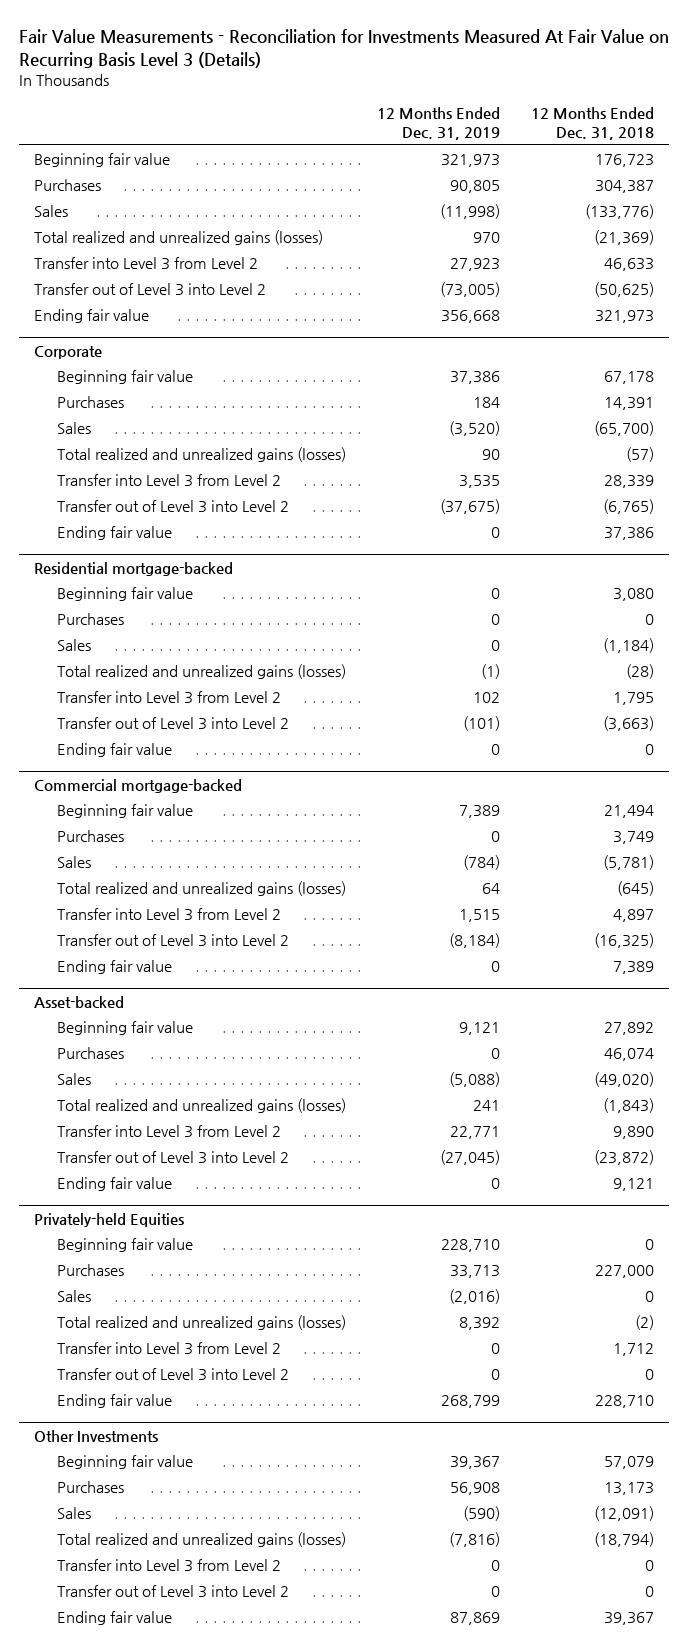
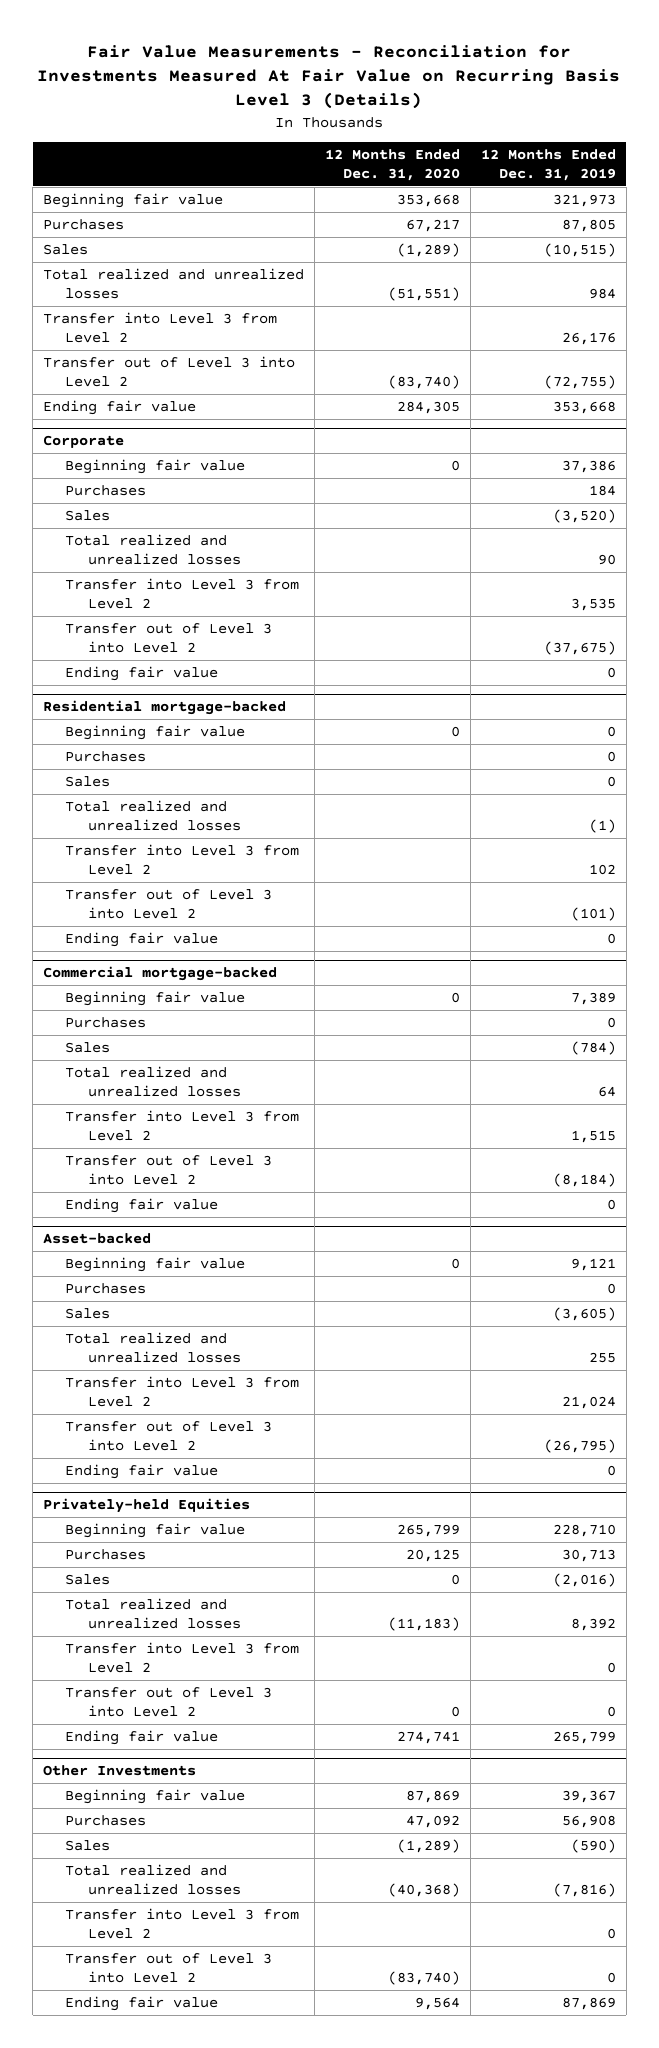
[530,107,654,141] 12 Months Ended Dec. 31, 2018 -> none
none -> [324,149,460,182] 12 Months Ended Dec. 31, 2020
[450,180,501,194] 90,805 -> [561,218,616,232] 87,805
[440,204,501,220] (11,998) -> [543,242,616,257] (10,515)
[34,230,324,246] Total realized and unrealized gains (losses) -> [42,267,304,299] Total realized and unrealized losses
[473,232,501,244] 970 -> [588,287,616,299] 984
[450,258,501,272] 27,923 -> [561,331,616,345] 26,176
[440,282,501,298] (73,005) -> [543,374,616,389] (72,755)
[441,310,501,324] 356,668 -> [552,400,616,414] 353,668
[57,447,347,463] Total realized and unrealized gains (losses) -> [65,533,241,565] Total realized and unrealized losses
[57,664,347,680] Total realized and unrealized gains (losses) -> [65,799,241,831] Total realized and unrealized losses
[57,881,347,897] Total realized and unrealized gains (losses) -> [65,1065,241,1097] Total realized and unrealized losses
[449,1072,501,1088] (5,088) -> [552,1306,616,1321] (3,605)
[57,1098,347,1114] Total realized and unrealized gains (losses) -> [65,1331,241,1363] Total realized and unrealized losses
[473,1100,501,1112] 241 -> [588,1351,616,1363] 255
[450,1126,501,1140] 22,771 -> [561,1395,616,1409] 21,024
[440,1150,501,1166] (27,045) -> [543,1438,616,1453] (26,795)
[450,1265,501,1279] 33,713 -> [561,1548,616,1562] 30,713
[57,1315,347,1331] Total realized and unrealized gains (losses) -> [65,1597,241,1629] Total realized and unrealized losses
[441,1395,501,1409] 268,799 -> [552,1730,616,1744] 265,799
[57,1532,347,1548] Total realized and unrealized gains (losses) -> [65,1863,241,1895] Total realized and unrealized losses

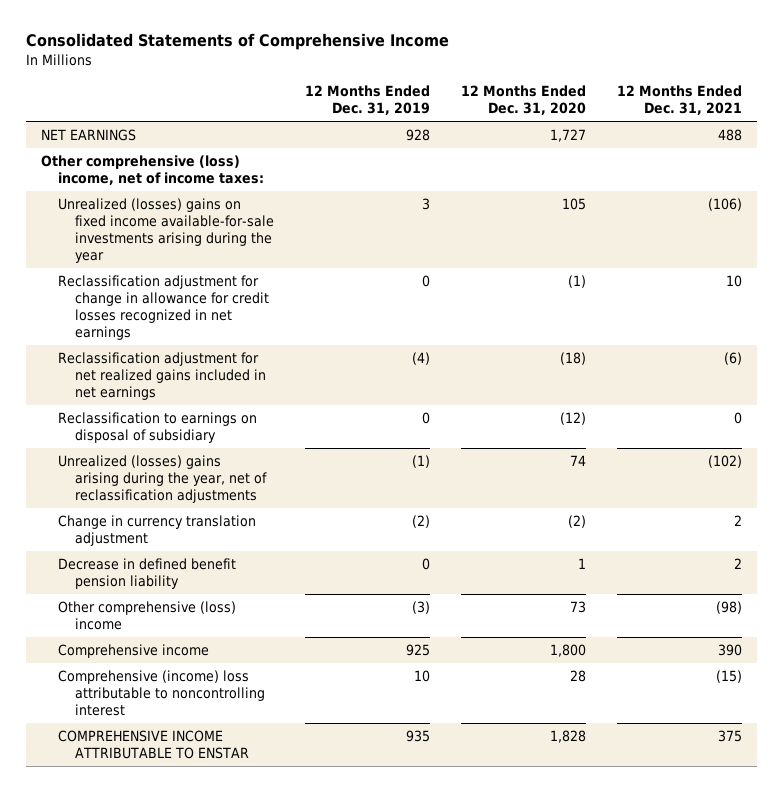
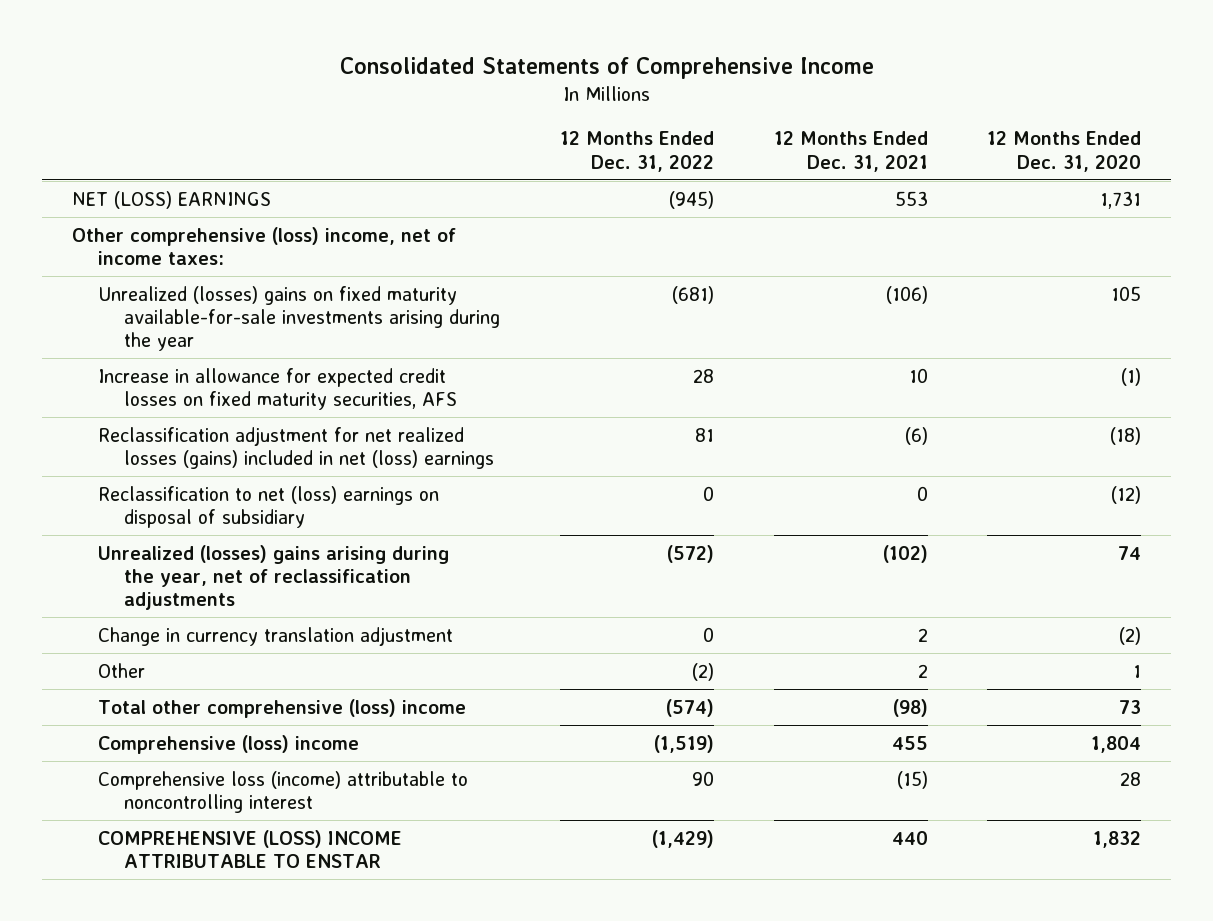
[305,85,431,115] 12 Months Ended Dec. 31, 2019 -> none
none -> [559,131,714,172] 12 Months Ended Dec. 31, 2022
[41,129,137,142] NET EARNINGS -> [72,190,272,209] NET (LOSS) EARNINGS
[550,129,587,143] 1,727 -> [1100,190,1142,209] 1,731
[718,129,743,142] 488 -> [894,190,928,206] 553
[58,275,270,340] Reclassification adjustment for change in allowance for credit losses recognized in net earnings -> none
[58,198,275,263] Unrealized (losses) gains on fixed income available-for-sale investments arising during the year -> [98,285,501,352] Unrealized (losses) gains on fixed maturity available-for-sale investments arising during the year
none -> [98,367,458,411] Increase in allowance for expected credit losses on fixed maturity securities, AFS
[58,352,267,400] Reclassification adjustment for net realized gains included in net earnings -> [98,426,495,470] Reclassification adjustment for net realized losses (gains) included in net (loss) earnings
[58,412,258,443] Reclassification to earnings on disposal of subsidiary -> [98,485,440,529] Reclassification to net (loss) earnings on disposal of subsidiary
[58,558,237,589] Decrease in defined benefit pension liability -> none
none -> [98,662,146,678] Other
[58,601,237,630] Other comprehensive (loss) income -> [98,698,467,718] Total other comprehensive (loss) income
[58,644,210,659] Comprehensive income -> [98,734,360,754] Comprehensive (loss) income
[550,644,587,658] 1,800 -> [1091,735,1142,753] 1,804
[718,644,743,657] 390 -> [891,735,928,750] 455
[58,670,266,716] Comprehensive (income) loss attributable to noncontrolling interest -> [98,770,469,814] Comprehensive loss (income) attributable to noncontrolling interest
[58,730,250,759] COMPREHENSIVE INCOME ATTRIBUTABLE TO ENSTAR -> [98,829,403,869] COMPREHENSIVE (LOSS) INCOME ATTRIBUTABLE TO ENSTAR
[550,730,587,744] 1,828 -> [1093,830,1142,848] 1,832
[718,730,743,743] 375 -> [891,830,928,845] 440

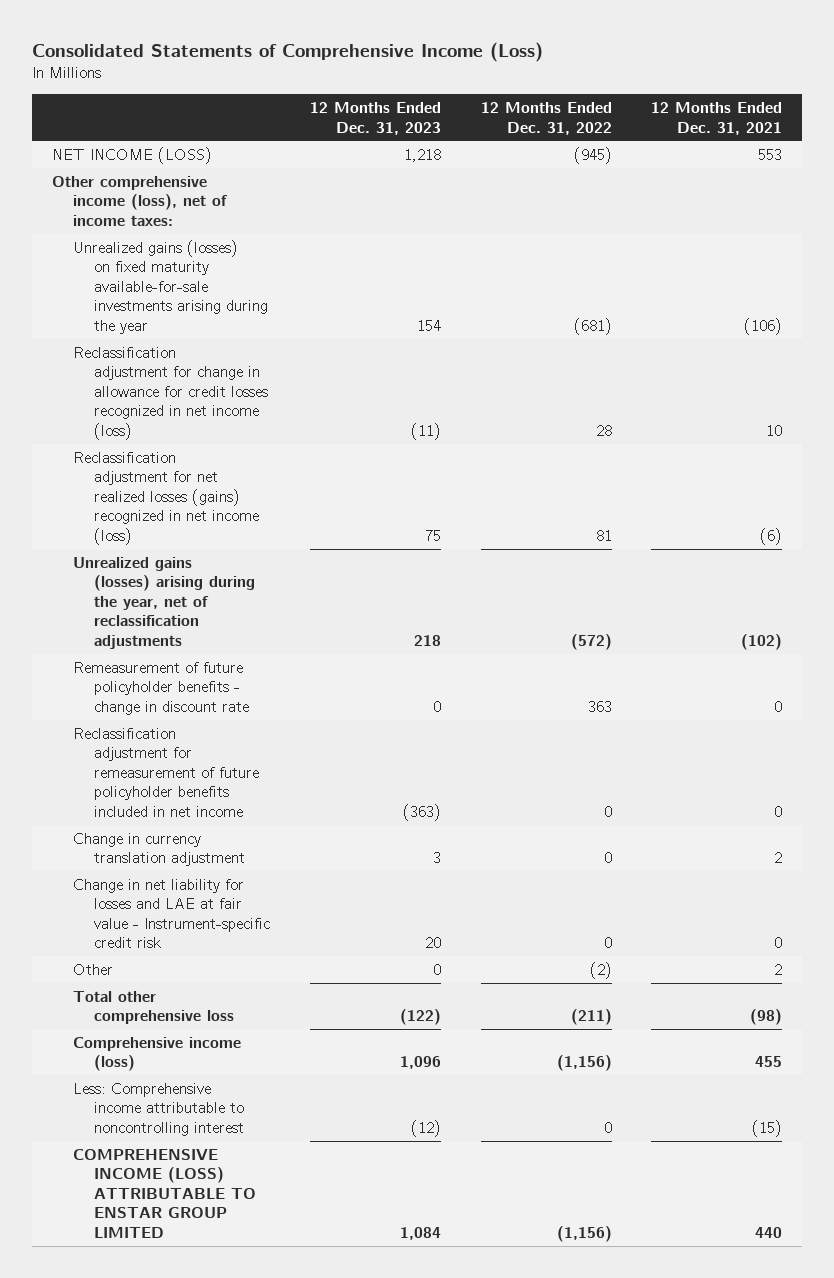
[339,56,874,79] Consolidated Statements of Comprehensive Income -> [32,41,544,62] Consolidated Statements of Comprehensive Income (Loss)
[987,131,1142,172] 12 Months Ended Dec. 31, 2020 -> none
none -> [310,102,442,135] 12 Months Ended Dec. 31, 2023
[98,485,440,529] Reclassification to net (loss) earnings on disposal of subsidiary -> none
[72,190,272,209] NET (LOSS) EARNINGS -> [51,146,212,164] NET INCOME (LOSS)
[72,226,457,266] Other comprehensive (loss) income, net of income taxes: -> [51,175,229,226] Other comprehensive income (loss), net of income taxes:
[98,285,501,352] Unrealized (losses) gains on fixed maturity available-for-sale investments arising during the year -> [73,239,269,334] Unrealized gains (losses) on fixed maturity available-for-sale investments arising during the year
[98,367,458,411] Increase in allowance for expected credit losses on fixed maturity securities, AFS -> [73,346,269,440] Reclassification adjustment for change in allowance for credit losses recognized in net income (loss)
[98,426,495,470] Reclassification adjustment for net realized losses (gains) included in net (loss) earnings -> [73,451,260,545] Reclassification adjustment for net realized losses (gains) recognized in net income (loss)
[98,544,450,611] Unrealized (losses) gains arising during the year, net of reclassification adjustments -> [73,556,256,649] Unrealized gains (losses) arising during the year, net of reclassification adjustments
none -> [73,661,250,715] Remeasurement of future policyholder benefits - change in discount rate
none -> [73,727,260,817] Reclassification adjustment for remeasurement of future policyholder benefits included in net income
none -> [73,878,271,949] Change in net liability for losses and LAE at fair value - Instrument-specific credit risk
[98,698,467,718] Total other comprehensive (loss) income -> [73,990,235,1025] Total other comprehensive loss
[665,698,714,717] (574) -> [570,1009,612,1026] (211)
[98,734,360,754] Comprehensive (loss) income -> [73,1036,242,1072] Comprehensive income (loss)
[653,734,714,753] (1,519) -> [556,1055,612,1072] (1,156)
[98,770,469,814] Comprehensive loss (income) attributable to noncontrolling interest -> [73,1082,245,1136] Less: Comprehensive income attributable to noncontrolling interest
[691,770,714,786] 90 -> [603,1121,612,1133] 0
[98,829,403,869] COMPREHENSIVE (LOSS) INCOME ATTRIBUTABLE TO ENSTAR -> [73,1148,257,1238] COMPREHENSIVE INCOME (LOSS) ATTRIBUTABLE TO ENSTAR GROUP LIMITED
[651,829,714,848] (1,429) -> [556,1225,612,1242] (1,156)

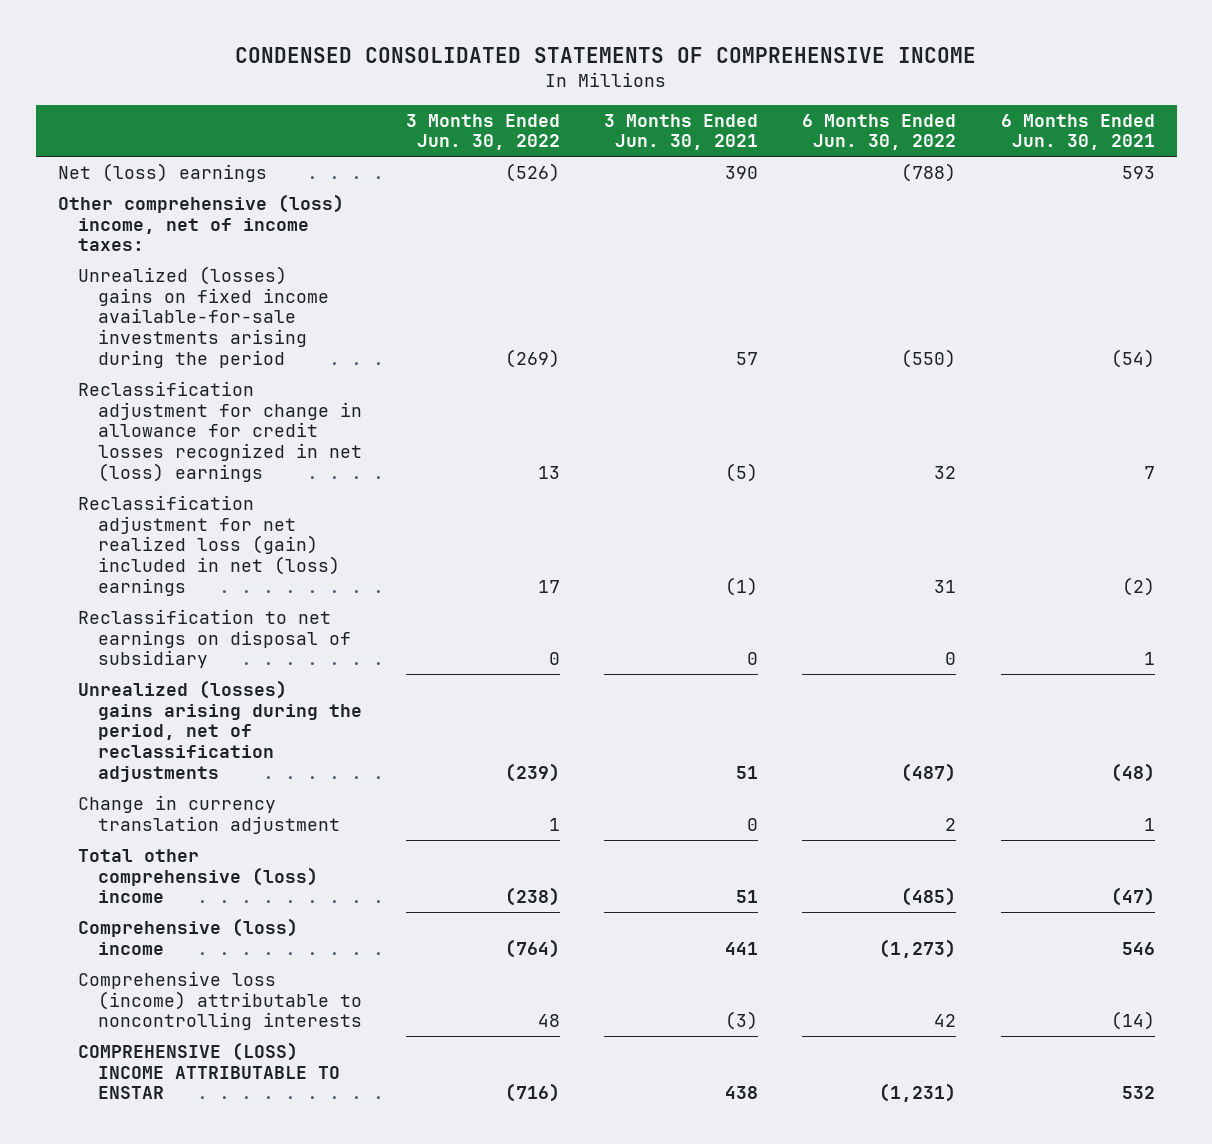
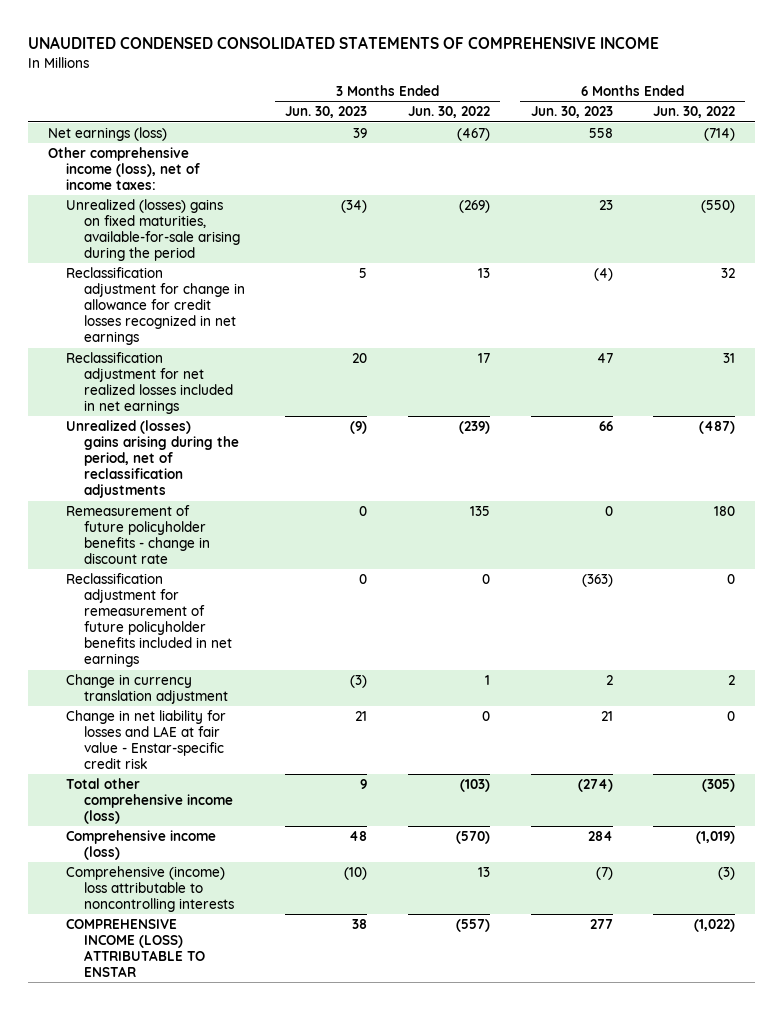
[235,47,977,64] CONDENSED CONSOLIDATED STATEMENTS OF COMPREHENSIVE INCOME -> [27,36,659,50] UNAUDITED CONDENSED CONSOLIDATED STATEMENTS OF COMPREHENSIVE INCOME
[604,113,759,151] 3 Months Ended Jun. 30, 2021 -> none
[1000,113,1155,151] 6 Months Ended Jun. 30, 2021 -> none
none -> [285,106,368,119] Jun. 30, 2023
none -> [530,106,613,119] Jun. 30, 2023
[77,608,351,669] Reclassification to net earnings on disposal of subsidiary -> none
[57,162,267,182] Net (loss) earnings -> [48,126,168,141] Net earnings (loss)
[504,162,560,182] (526) -> [456,127,490,141] (467)
[901,162,957,182] (788) -> [704,127,736,141] (714)
[57,193,344,252] Other comprehensive (loss) income, net of income taxes: -> [48,146,201,191] Other comprehensive income (loss), net of income taxes:
[77,265,329,369] Unrealized (losses) gains on fixed income available-for-sale investments arising during the period -> [66,198,240,262] Unrealized (losses) gains on fixed maturities, available-for-sale arising during the period
[77,380,362,483] Reclassification adjustment for change in allowance for credit losses recognized in net (loss) earnings -> [66,266,245,346] Reclassification adjustment for change in allowance for credit losses recognized in net earnings
[77,494,340,597] Reclassification adjustment for net realized loss (gain) included in net (loss) earnings -> [66,351,233,415] Reclassification adjustment for net realized losses included in net earnings
none -> [66,504,210,565] Remeasurement of future policyholder benefits - change in discount rate
none -> [66,572,232,668] Reclassification adjustment for remeasurement of future policyholder benefits included in net earnings
none -> [66,709,227,770] Change in net liability for losses and LAE at fair value - Enstar-specific credit risk
[77,848,318,904] Total other comprehensive (loss) income -> [66,777,233,825] Total other comprehensive income (loss)
[504,887,560,907] (238) -> [459,778,490,792] (103)
[901,887,957,907] (485) -> [702,778,736,792] (305)
[77,917,298,955] Comprehensive (loss) income -> [66,829,217,861] Comprehensive income (loss)
[504,938,560,958] (764) -> [455,830,490,844] (570)
[879,938,957,958] (1,273) -> [696,830,736,844] (1,019)
[77,970,362,1031] Comprehensive loss (income) attributable to noncontrolling interests -> [66,865,234,913] Comprehensive (income) loss attributable to noncontrolling interests
[537,1014,560,1028] 48 -> [477,866,490,877] 13
[934,1014,957,1028] 42 -> [718,866,736,880] (3)
[77,1041,340,1100] COMPREHENSIVE (LOSS) INCOME ATTRIBUTABLE TO ENSTAR -> [66,918,205,978] COMPREHENSIVE INCOME (LOSS) ATTRIBUTABLE TO ENSTAR
[504,1083,560,1103] (716) -> [455,918,490,932] (557)
[879,1083,957,1103] (1,231) -> [694,918,736,932] (1,022)

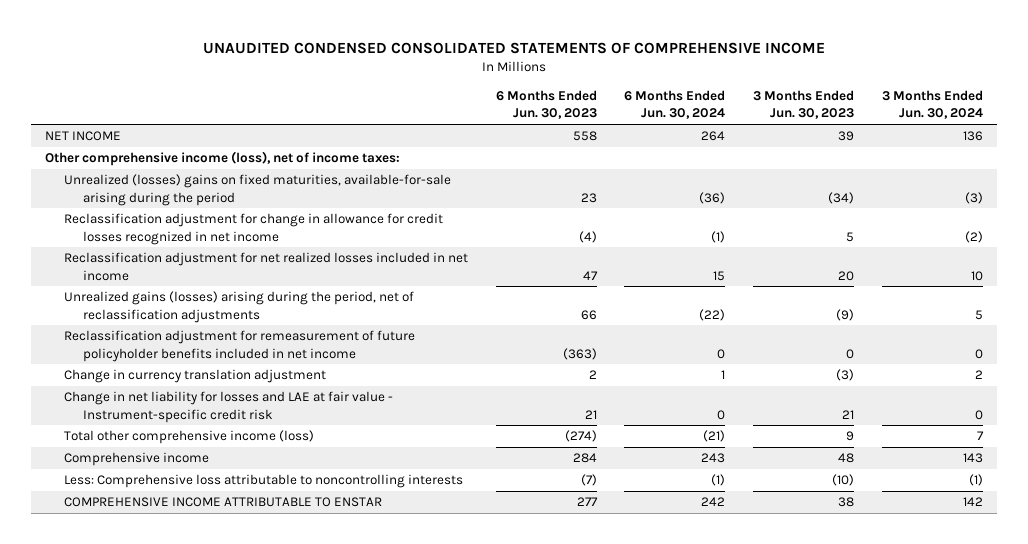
[407,106,490,119] Jun. 30, 2022 -> none
[653,106,736,119] Jun. 30, 2022 -> none
none -> [624,89,726,120] 6 Months Ended Jun. 30, 2024
none -> [881,89,983,120] 3 Months Ended Jun. 30, 2024
[48,126,168,141] Net earnings (loss) -> [45,131,122,142] NET INCOME
[66,504,210,565] Remeasurement of future policyholder benefits - change in discount rate -> none
[66,266,245,346] Reclassification adjustment for change in allowance for credit losses recognized in net earnings -> [63,213,443,245] Reclassification adjustment for change in allowance for credit losses recognized in net income
[66,351,233,415] Reclassification adjustment for net realized losses included in net earnings -> [63,252,468,281] Reclassification adjustment for net realized losses included in net income
[66,419,239,499] Unrealized (losses) gains arising during the period, net of reclassification adjustments -> [63,291,414,323] Unrealized gains (losses) arising during the period, net of reclassification adjustments
[66,572,232,668] Reclassification adjustment for remeasurement of future policyholder benefits included in net earnings -> [63,330,415,362] Reclassification adjustment for remeasurement of future policyholder benefits included in net income
[66,709,227,770] Change in net liability for losses and LAE at fair value - Enstar-specific credit risk -> [63,391,393,423] Change in net liability for losses and LAE at fair value - Instrument-specific credit risk
[66,829,217,861] Comprehensive income (loss) -> [63,452,209,467] Comprehensive income
[66,865,234,913] Comprehensive (income) loss attributable to noncontrolling interests -> [63,474,463,489] Less: Comprehensive loss attributable to noncontrolling interests
[66,918,205,978] COMPREHENSIVE INCOME (LOSS) ATTRIBUTABLE TO ENSTAR -> [63,497,382,508] COMPREHENSIVE INCOME ATTRIBUTABLE TO ENSTAR

